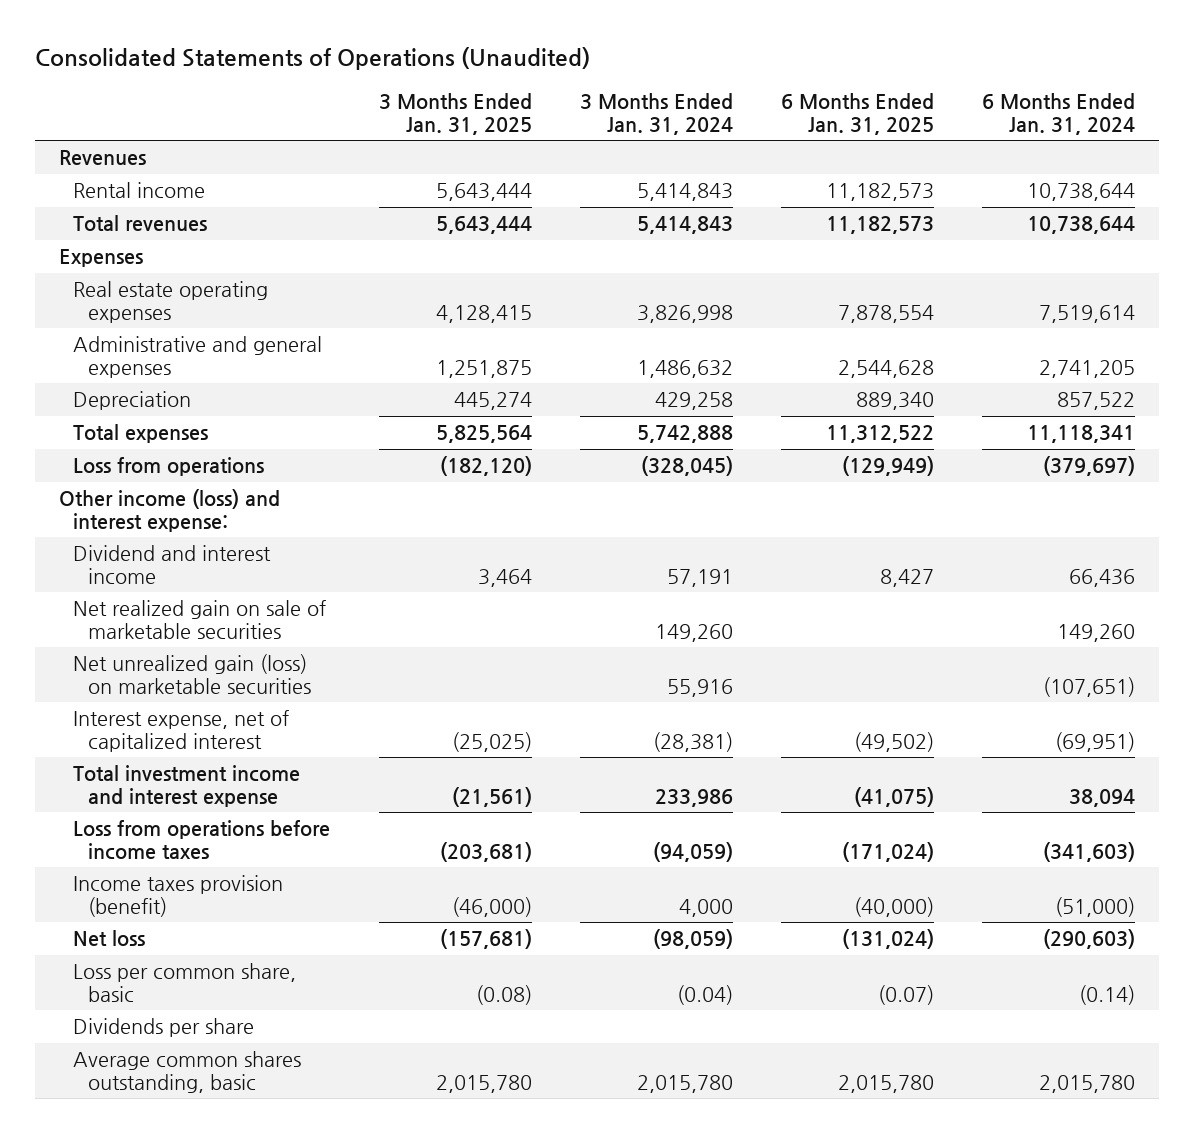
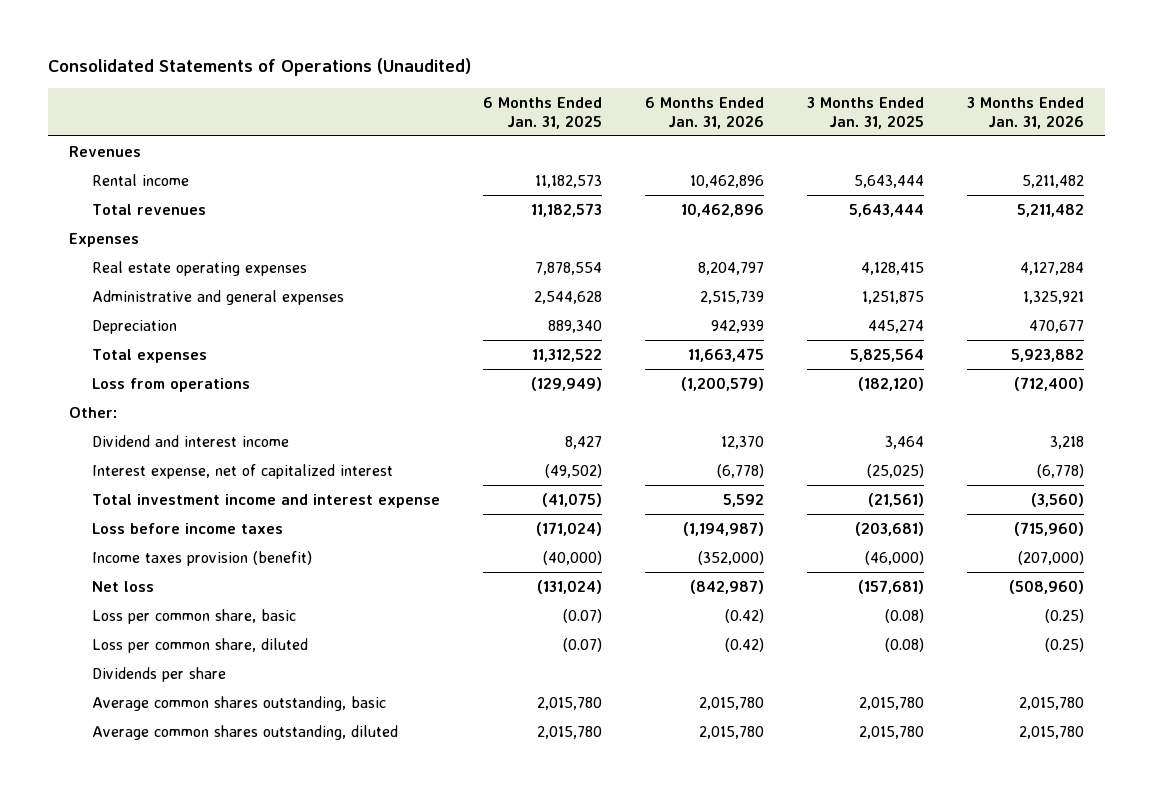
[579,93,733,135] 3 Months Ended Jan. 31, 2024 -> none
[982,93,1136,135] 6 Months Ended Jan. 31, 2024 -> none
none -> [644,96,764,129] 6 Months Ended Jan. 31, 2026
none -> [966,96,1084,129] 3 Months Ended Jan. 31, 2026
[58,489,280,532] Other income (loss) and interest expense: -> [69,406,118,418] Other:
[73,600,327,639] Net realized gain on sale of marketable securities -> none
[73,654,312,694] Net unrealized gain (loss) on marketable securities -> none
[73,820,331,860] Loss from operations before income taxes -> [91,522,283,534] Loss before income taxes
none -> [91,637,308,653] Loss per common share, diluted
none -> [91,724,398,740] Average common shares outstanding, diluted

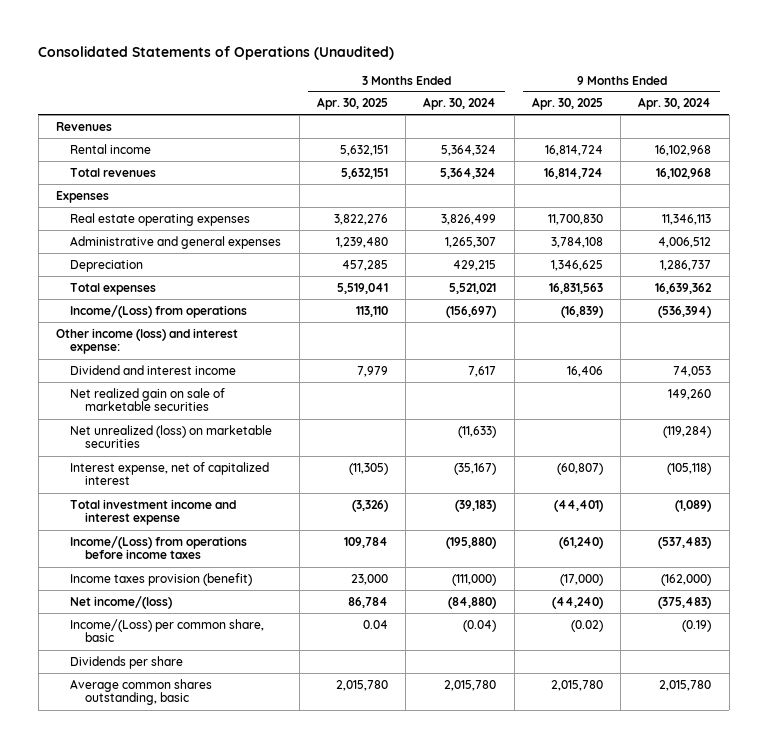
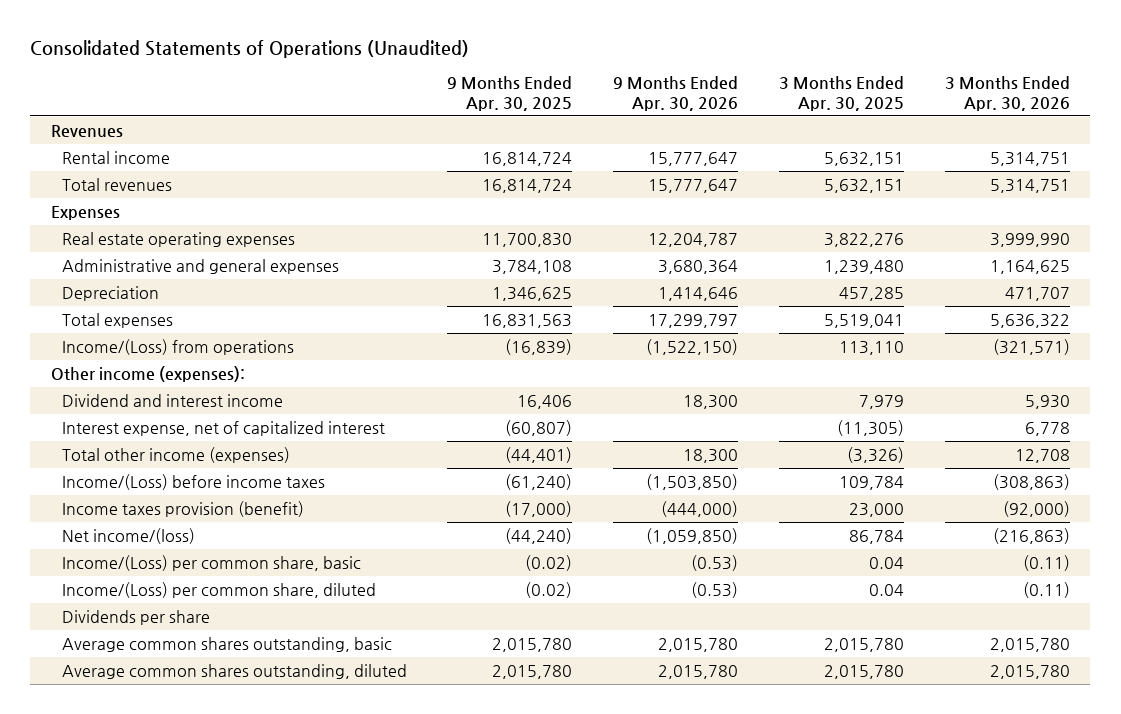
[423,97,497,111] Apr. 30, 2024 -> none
[638,97,712,111] Apr. 30, 2024 -> none
none -> [613,76,739,111] 9 Months Ended Apr. 30, 2026
none -> [944,76,1070,111] 3 Months Ended Apr. 30, 2026
[56,327,239,355] Other income (loss) and interest expense: -> [50,365,245,382] Other income (expenses):
[70,387,226,412] Net realized gain on sale of marketable securities -> none
[70,424,273,449] Net unrealized (loss) on marketable securities -> none
[70,498,237,526] Total investment income and interest expense -> [61,446,290,463] Total other income (expenses)
[70,535,248,560] Income/(Loss) from operations before income taxes -> [61,473,325,490] Income/(Loss) before income taxes
none -> [61,581,376,598] Income/(Loss) per common share, diluted
none -> [61,663,407,679] Average common shares outstanding, diluted

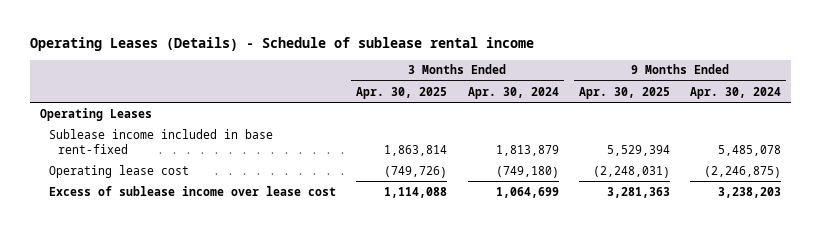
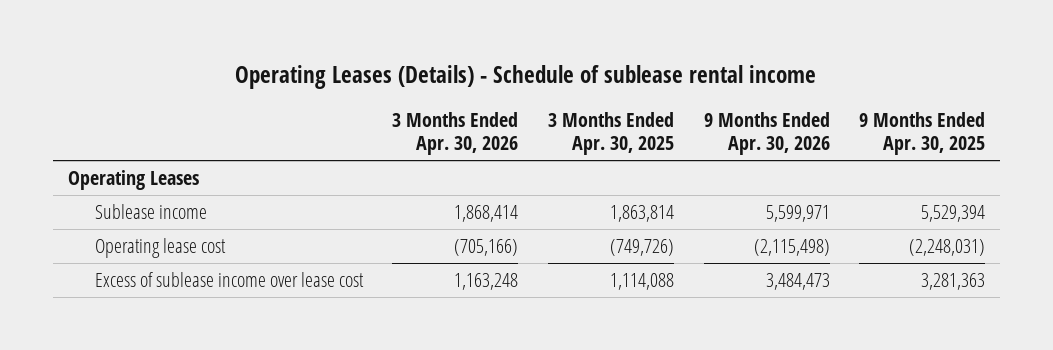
[467,86,559,99] Apr. 30, 2024 -> none
[690,86,782,99] Apr. 30, 2024 -> none
none -> [392,111,519,156] 3 Months Ended Apr. 30, 2026
none -> [703,111,830,156] 9 Months Ended Apr. 30, 2026
[48,128,273,154] Sublease income included in base rent-fixed -> [94,203,207,219] Sublease income

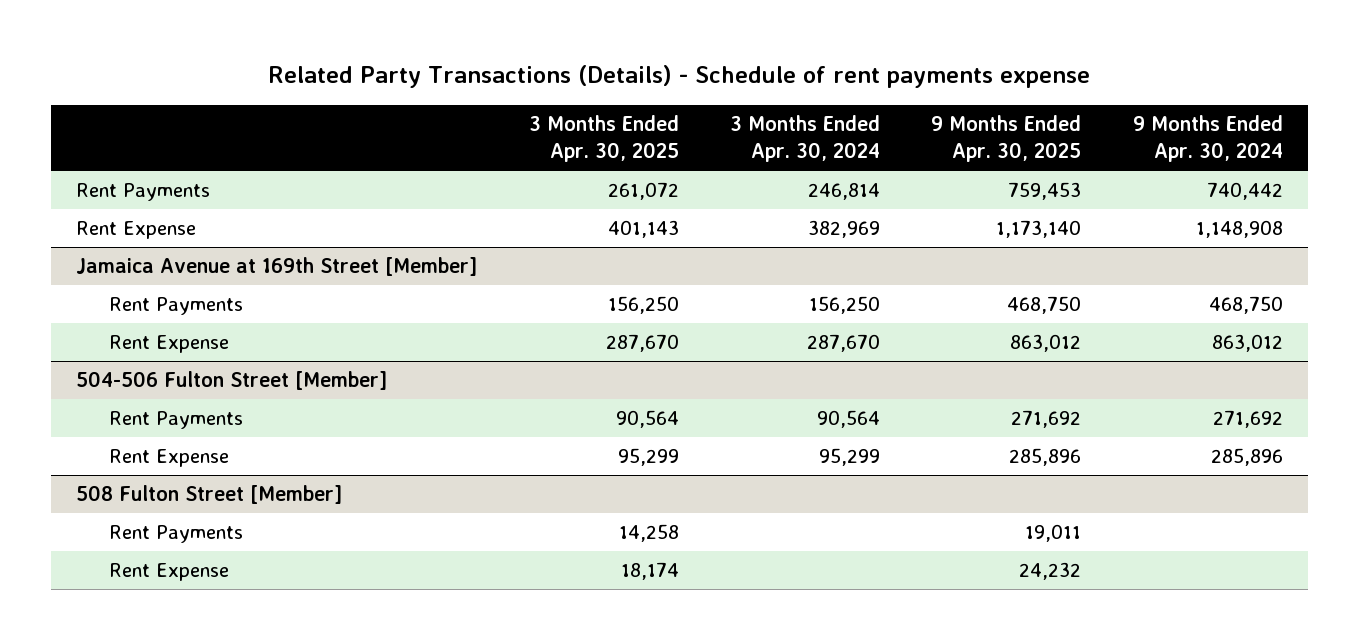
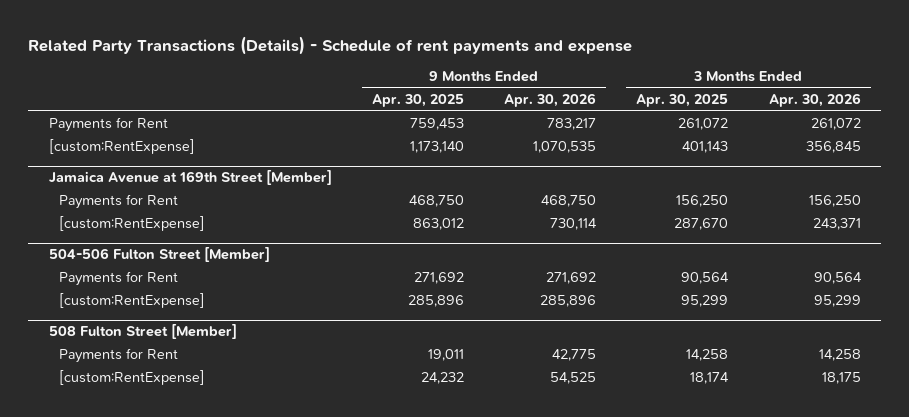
[268,65,1091,89] Related Party Transactions (Details) - Schedule of rent payments expense -> [28,35,633,55] Related Party Transactions (Details) - Schedule of rent payments and expense
[729,114,880,163] 3 Months Ended Apr. 30, 2024 -> none
[1132,114,1283,163] 9 Months Ended Apr. 30, 2024 -> none
none -> [504,92,597,107] Apr. 30, 2026
none -> [768,92,861,107] Apr. 30, 2026
[76,183,211,202] Rent Payments -> [48,117,168,133] Payments for Rent
[76,221,197,240] Rent Expense -> [48,139,195,155] [custom:RentExpense]
[109,297,244,316] Rent Payments -> [58,194,178,210] Payments for Rent
[109,335,230,354] Rent Expense -> [58,216,205,232] [custom:RentExpense]
[109,411,244,430] Rent Payments -> [58,271,178,287] Payments for Rent
[109,449,230,468] Rent Expense -> [58,293,205,309] [custom:RentExpense]
[109,525,244,544] Rent Payments -> [58,348,178,364] Payments for Rent
[109,563,230,582] Rent Expense -> [58,370,205,386] [custom:RentExpense]

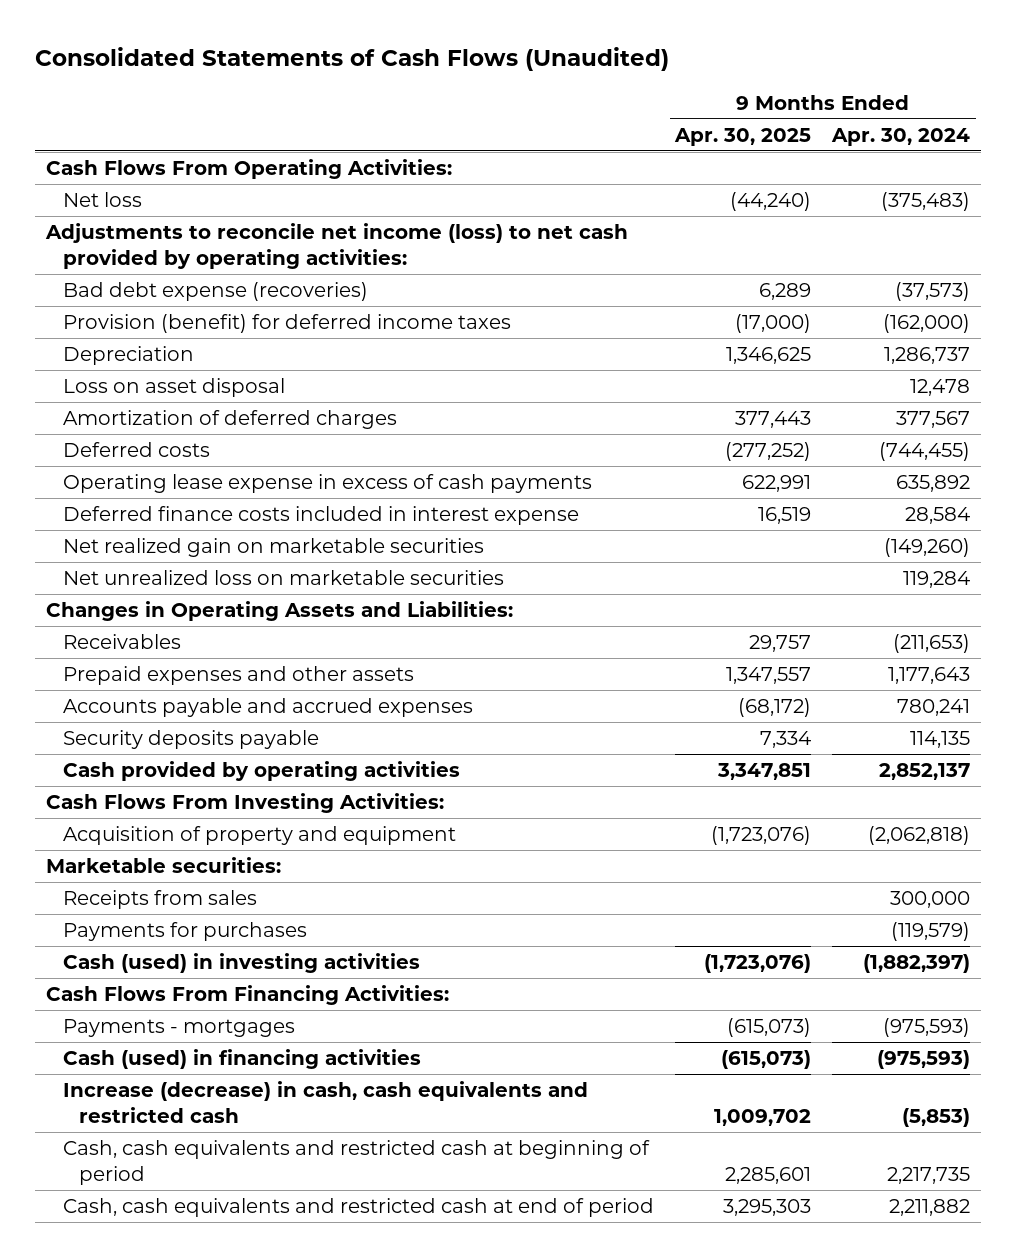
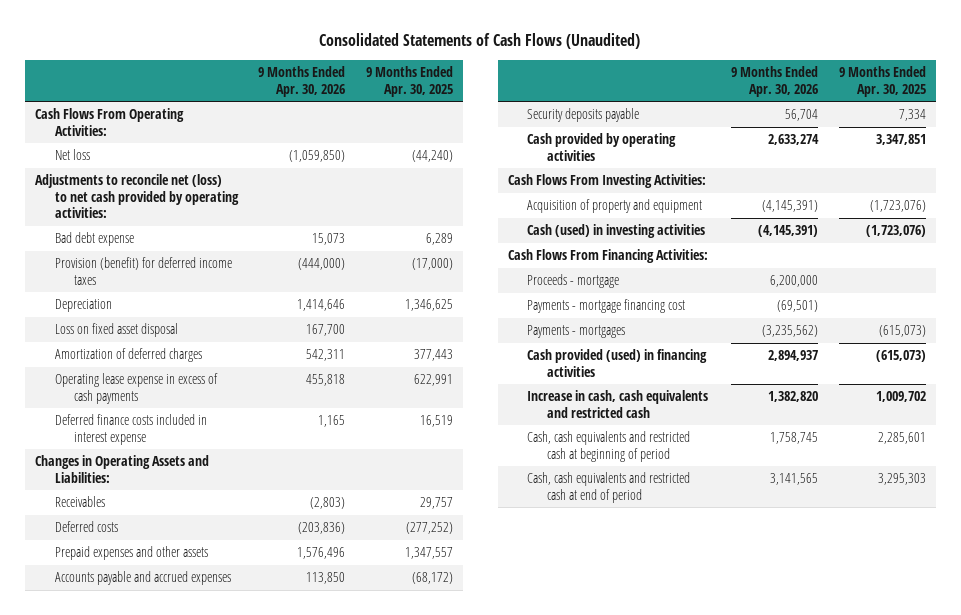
[831,127,971,146] Apr. 30, 2024 -> none
none -> [258,66,346,97] 9 Months Ended Apr. 30, 2026
[45,223,629,269] Adjustments to reconcile net income (loss) to net cash provided by operating activities: -> [35,174,239,219] Adjustments to reconcile net (loss) to net cash provided by operating activities:
[62,282,368,302] Bad debt expense (recoveries) -> [54,232,134,247] Bad debt expense
[62,378,285,398] Loss on asset disposal -> [54,323,178,338] Loss on fixed asset disposal
[62,538,484,558] Net realized gain on marketable securities -> none
[62,570,504,586] Net unrealized loss on marketable securities -> none
[62,442,210,458] Deferred costs -> [54,521,118,533] Deferred costs
[46,857,282,874] Marketable securities: -> none
[62,890,257,910] Receipts from sales -> none
[62,922,307,942] Payments for purchases -> none
none -> [527,274,620,289] Proceeds - mortgage
none -> [527,299,686,314] Payments - mortgage financing cost
[62,1049,421,1070] Cash (used) in financing activities -> [527,349,708,377] Cash provided (used) in financing activities
[62,1081,588,1123] Increase (decrease) in cash, cash equivalents and restricted cash -> [527,390,709,418] Increase in cash, cash equivalents and restricted cash

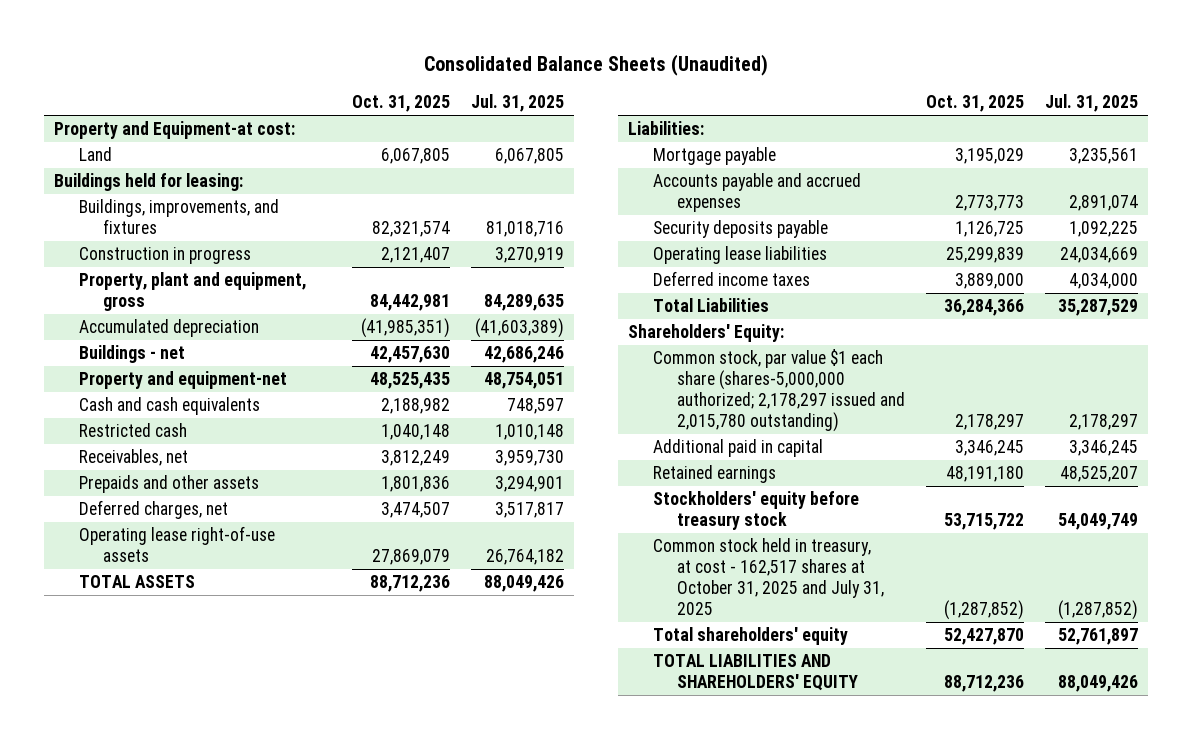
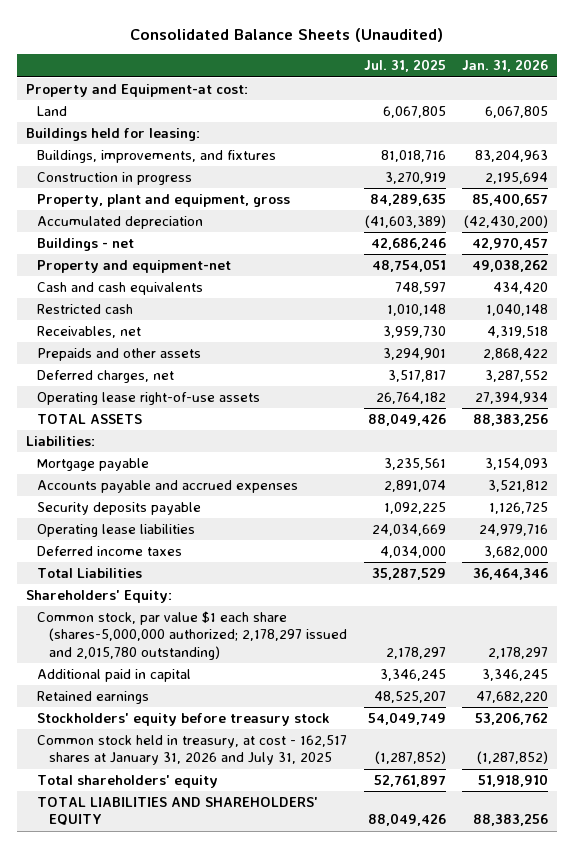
[352,95,451,113] Oct. 31, 2025 -> none
none -> [462,59,549,73] Jan. 31, 2026
[652,538,885,615] Common stock held in treasury, at cost - 162,517 shares at October 31, 2025 and July 31, 2025 -> [37,735,348,766] Common stock held in treasury, at cost - 162,517 shares at January 31, 2026 and July 31, 2025

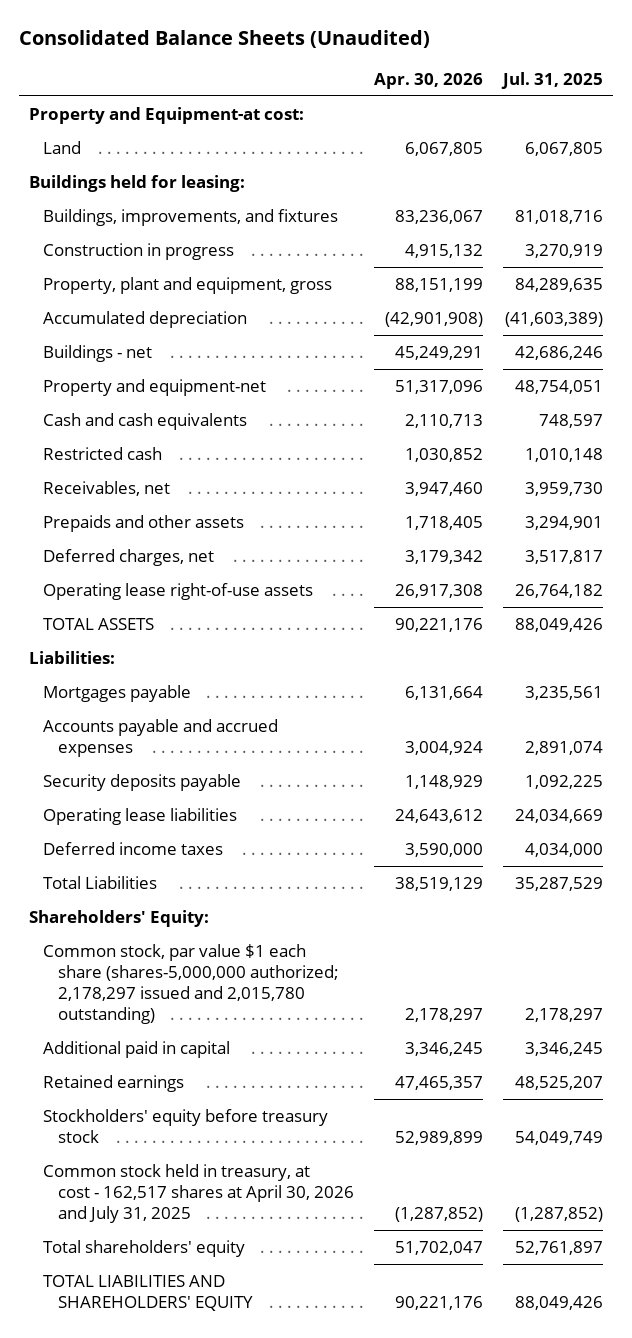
[462,59,549,73] Jan. 31, 2026 -> none
none -> [373,72,483,89] Apr. 30, 2026
[37,458,150,472] Mortgage payable -> [43,684,192,702] Mortgages payable
[37,735,348,766] Common stock held in treasury, at cost - 162,517 shares at January 31, 2026 and July 31, 2025 -> [43,1163,354,1223] Common stock held in treasury, at cost - 162,517 shares at April 30, 2026 and July 31, 2025

